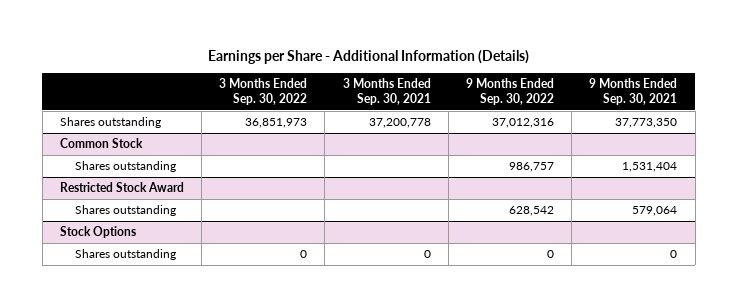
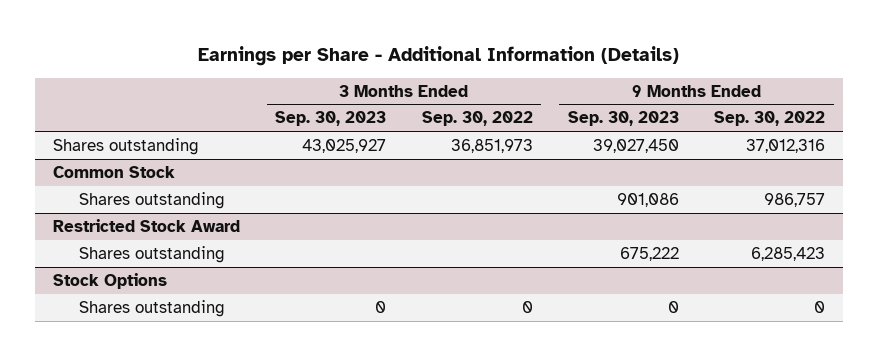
[342,78,431,105] 3 Months Ended Sep. 30, 2021 -> none
[589,78,678,105] 9 Months Ended Sep. 30, 2021 -> none
none -> [275,111,387,127] Sep. 30, 2023
none -> [567,111,679,127] Sep. 30, 2023
[508,206,554,217] 628,542 -> [751,247,826,262] 6,285,423

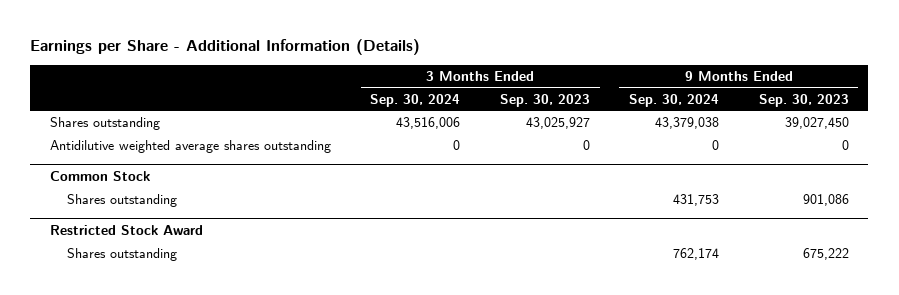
[421,111,533,127] Sep. 30, 2022 -> none
[714,111,826,127] Sep. 30, 2022 -> none
none -> [370,93,461,107] Sep. 30, 2024
none -> [629,93,720,107] Sep. 30, 2024
none -> [50,140,332,154] Antidilutive weighted average shares outstanding
[53,273,168,290] Stock Options -> none
[79,300,226,318] Shares outstanding -> none

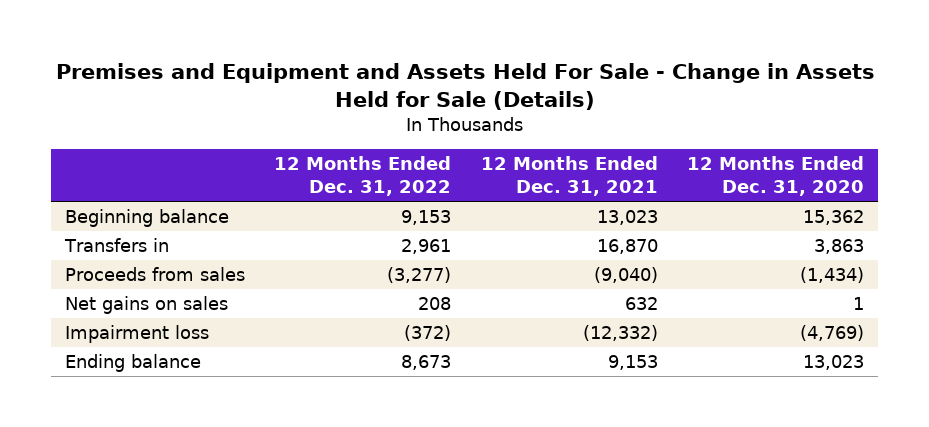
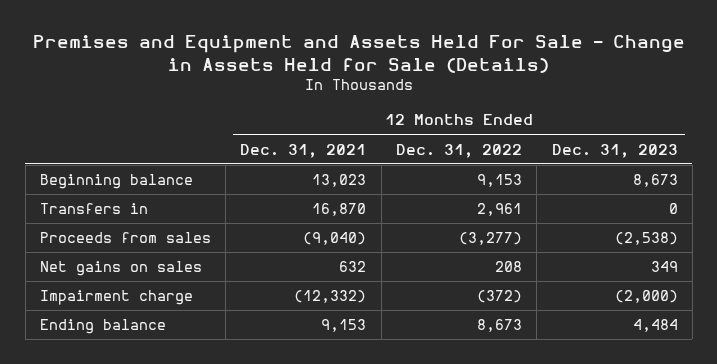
[686,156,864,197] 12 Months Ended Dec. 31, 2020 -> none
none -> [551,143,678,158] Dec. 31, 2023
[65,325,210,344] Impairment loss -> [39,290,193,306] Impairment charge

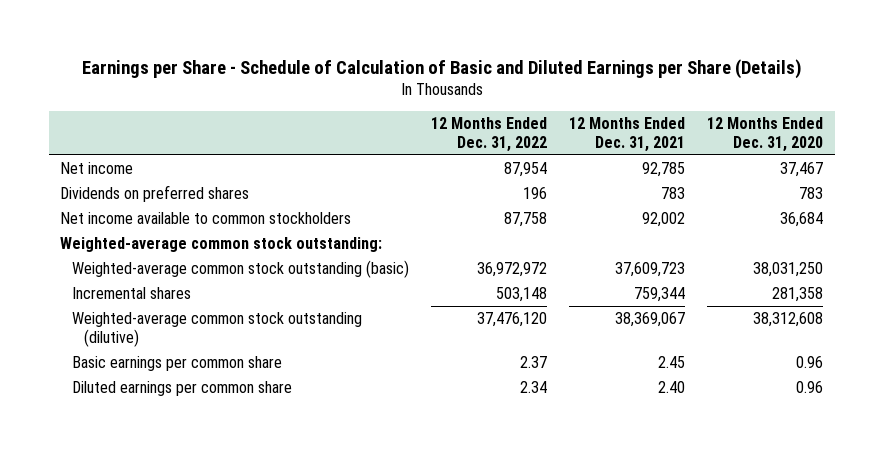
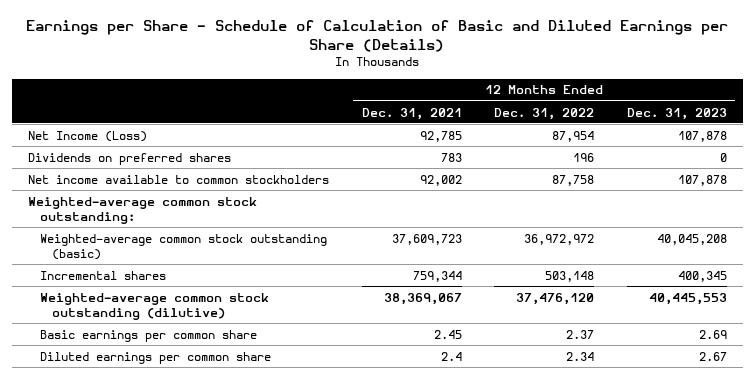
[707,117,824,152] 12 Months Ended Dec. 31, 2020 -> none
none -> [626,107,727,120] Dec. 31, 2023
[59,162,133,175] Net income -> [28,130,148,142] Net Income (Loss)
[658,381,686,394] 2.40 -> [440,351,462,361] 2.4

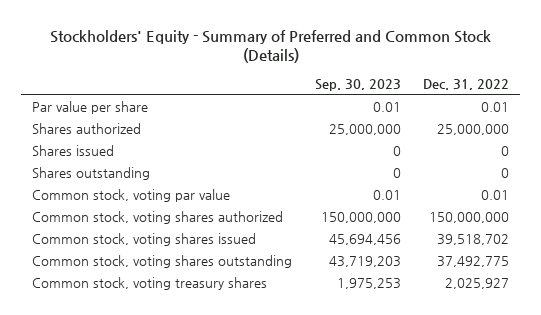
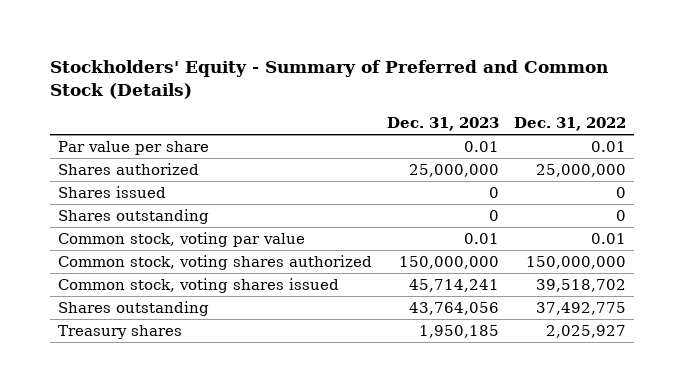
[314,79,401,92] Sep. 30, 2023 -> none
none -> [387,117,500,132] Dec. 31, 2023
[32,255,293,269] Common stock, voting shares outstanding -> [57,301,209,317] Shares outstanding
[32,277,268,291] Common stock, voting treasury shares -> [57,325,182,340] Treasury shares

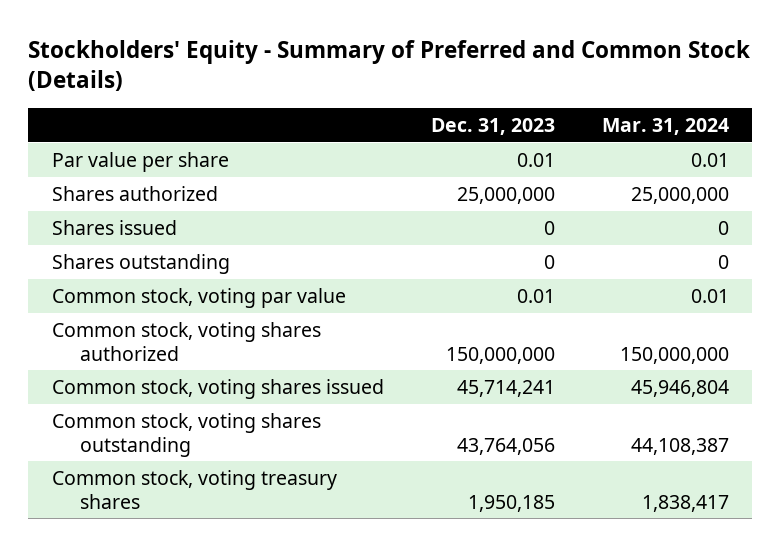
[514,117,627,132] Dec. 31, 2022 -> none
none -> [601,117,729,135] Mar. 31, 2024
[57,301,209,317] Shares outstanding -> [51,412,321,457] Common stock, voting shares outstanding
[57,325,182,340] Treasury shares -> [51,469,337,509] Common stock, voting treasury shares

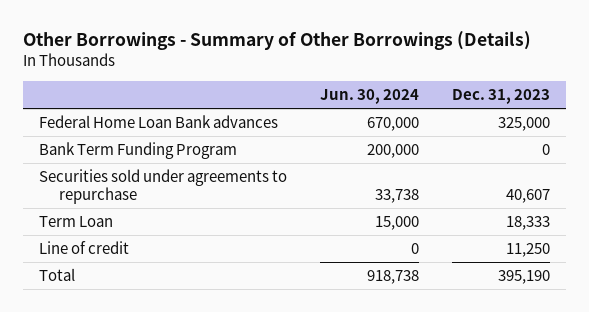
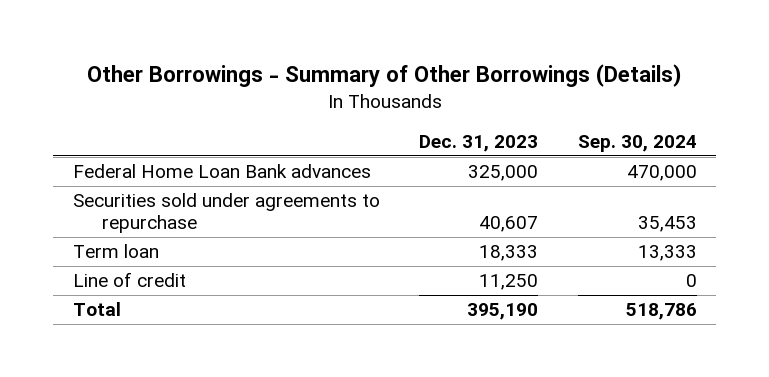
[319,89,419,105] Jun. 30, 2024 -> none
none -> [577,135,697,153] Sep. 30, 2024
[38,141,237,159] Bank Term Funding Program -> none
[38,215,113,227] Term Loan -> [72,244,159,259] Term loan

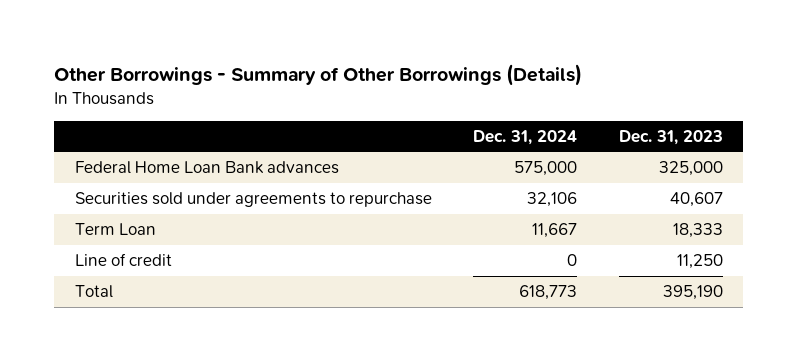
[577,135,697,153] Sep. 30, 2024 -> none
none -> [473,129,578,145] Dec. 31, 2024
[72,244,159,259] Term loan -> [74,223,156,236] Term Loan

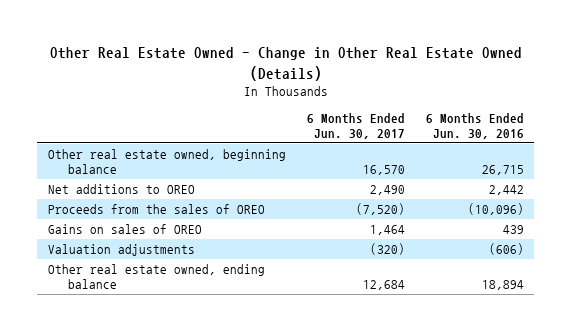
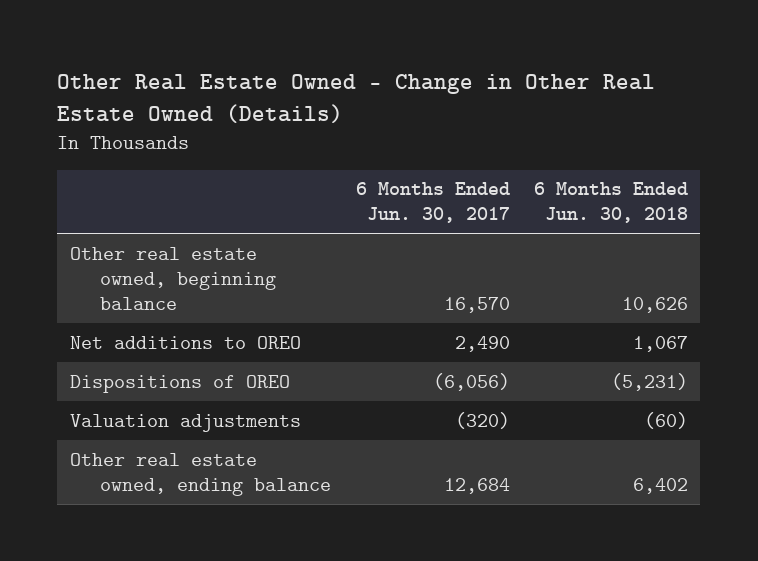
[425,113,524,140] 6 Months Ended Jun. 30, 2016 -> none
none -> [534,182,689,224] 6 Months Ended Jun. 30, 2018
[47,203,265,214] Proceeds from the sales of OREO -> none
[47,223,202,234] Gains on sales of OREO -> none
none -> [69,374,290,393] Dispositions of OREO

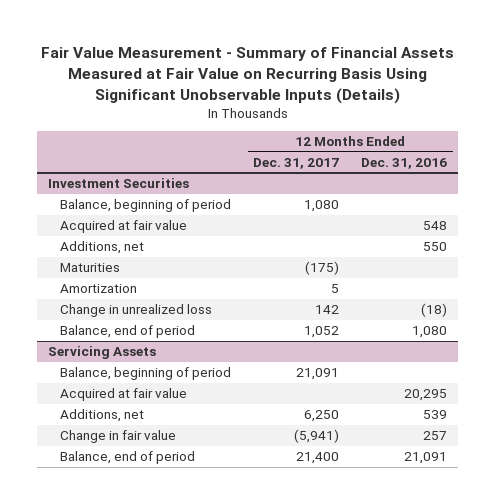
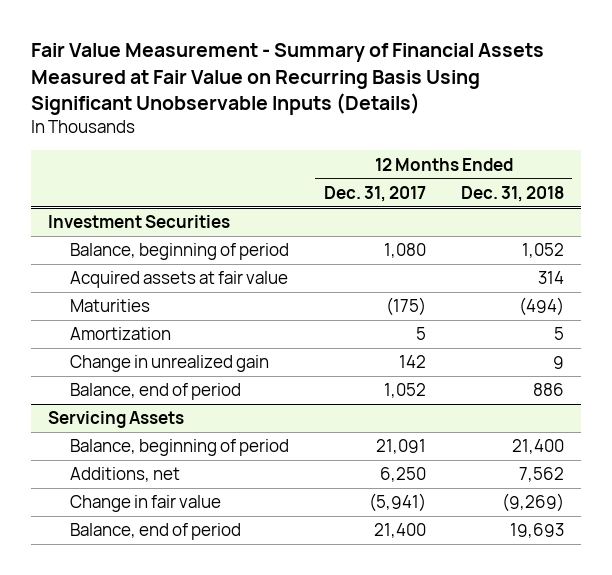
[361,157,448,169] Dec. 31, 2016 -> none
none -> [460,185,564,202] Dec. 31, 2018
[59,241,144,255] Additions, net -> none
[59,220,187,234] Acquired at fair value -> [70,271,289,289] Acquired assets at fair value
[59,304,212,318] Change in unrealized loss -> [70,355,270,373] Change in unrealized gain
[59,388,187,402] Acquired at fair value -> none

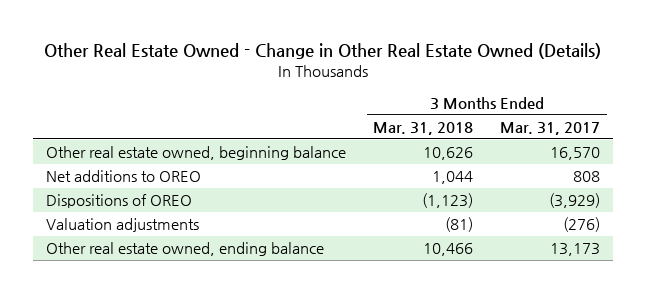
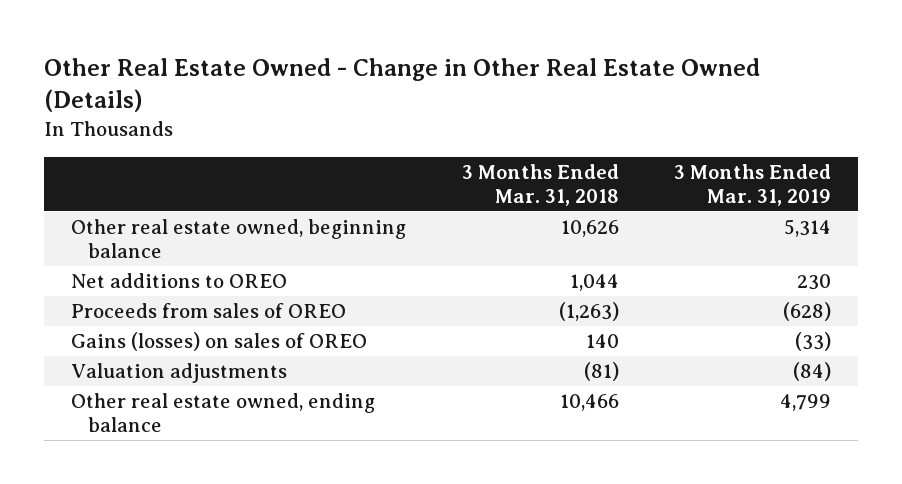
[500,121,601,135] Mar. 31, 2017 -> none
none -> [673,163,831,206] 3 Months Ended Mar. 31, 2019
[46,194,193,209] Dispositions of OREO -> none
none -> [71,303,347,319] Proceeds from sales of OREO
none -> [71,332,368,352] Gains (losses) on sales of OREO

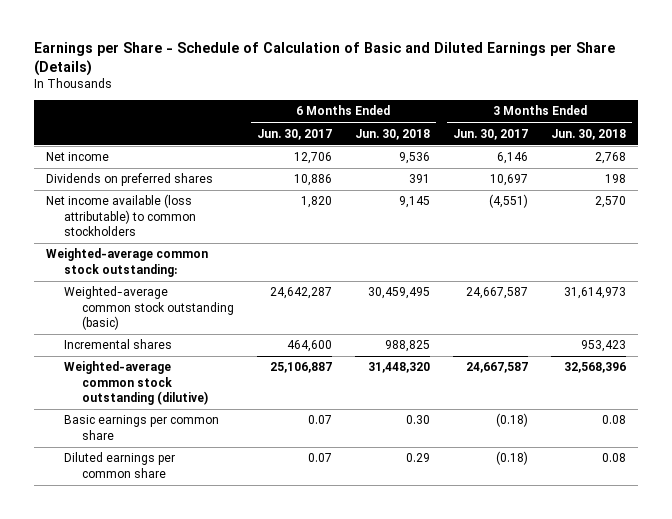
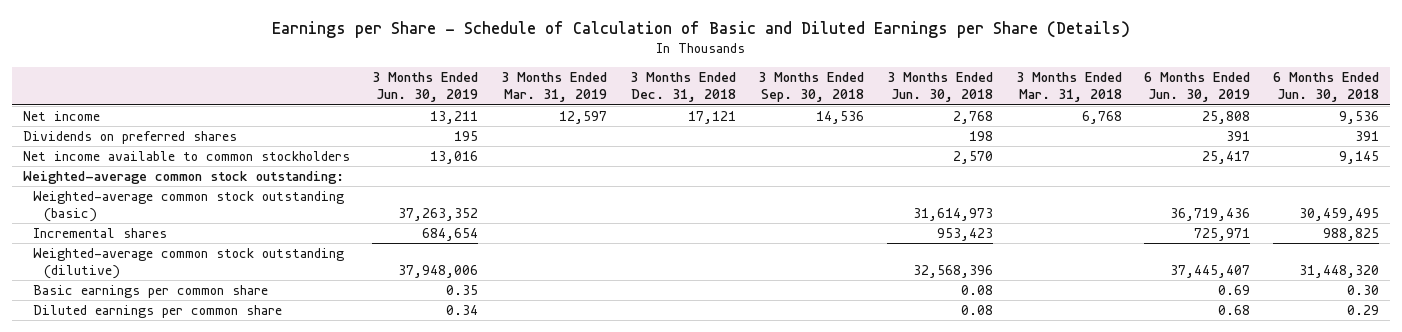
[256,128,332,140] Jun. 30, 2017 -> none
[453,128,529,140] Jun. 30, 2017 -> none
none -> [372,72,479,103] 3 Months Ended Jun. 30, 2019
none -> [501,72,608,103] 3 Months Ended Mar. 31, 2019
none -> [629,72,736,103] 3 Months Ended Dec. 31, 2018
none -> [758,72,865,103] 3 Months Ended Sep. 30, 2018
none -> [1015,72,1122,103] 3 Months Ended Mar. 31, 2018
none -> [1144,72,1251,103] 6 Months Ended Jun. 30, 2019
[45,194,196,236] Net income available (loss attributable) to common stockholders -> [22,151,350,162] Net income available to common stockholders

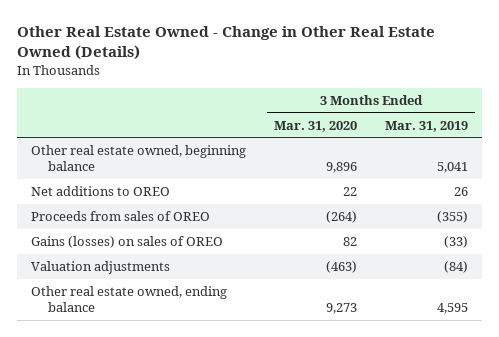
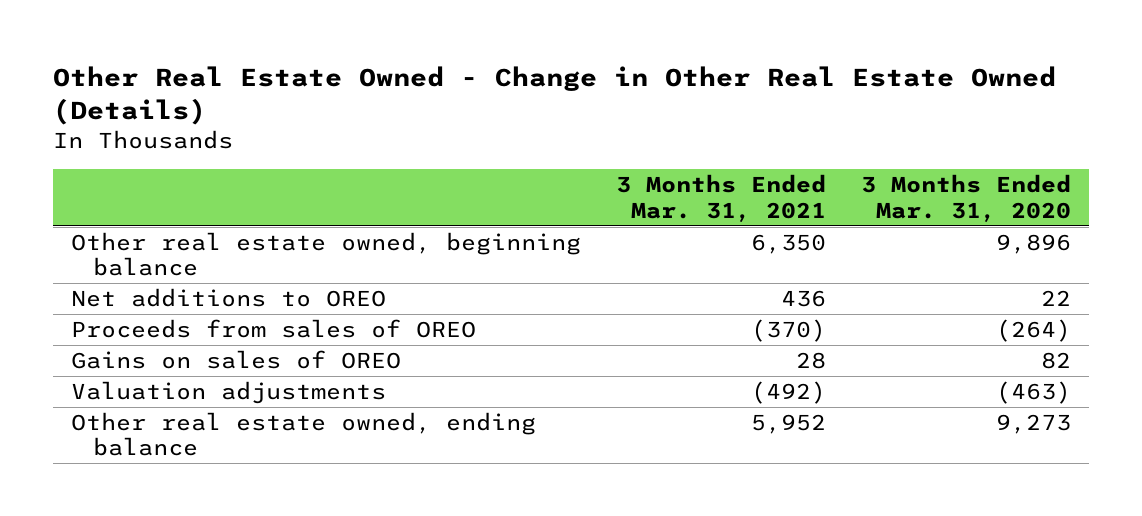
[385,120,469,132] Mar. 31, 2019 -> none
none -> [615,174,826,222] 3 Months Ended Mar. 31, 2021
[30,236,223,249] Gains (losses) on sales of OREO -> [70,350,401,370] Gains on sales of OREO

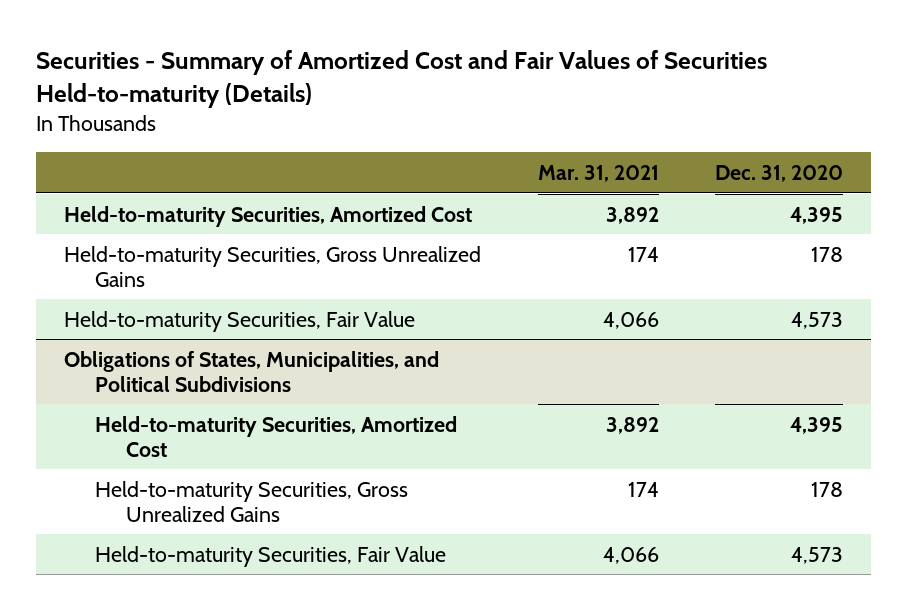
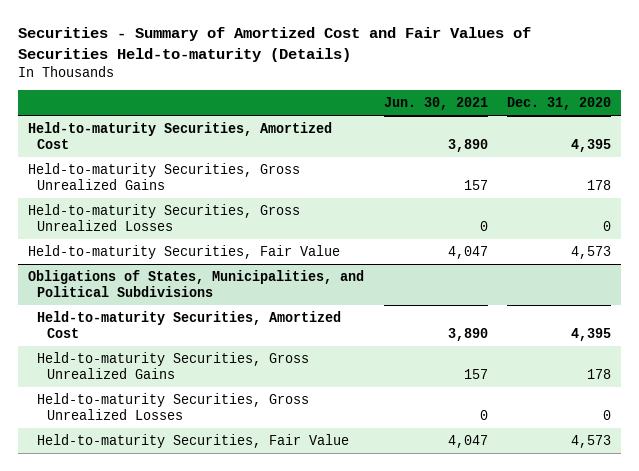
[537,164,659,182] Mar. 31, 2021 -> none
none -> [383,96,488,110] Jun. 30, 2021
none -> [27,203,300,231] Held-to-maturity Securities, Gross Unrealized Losses
none -> [37,392,310,420] Held-to-maturity Securities, Gross Unrealized Losses

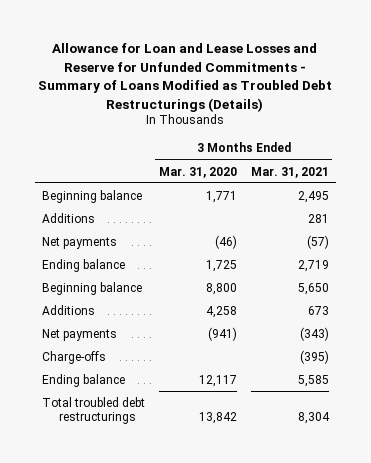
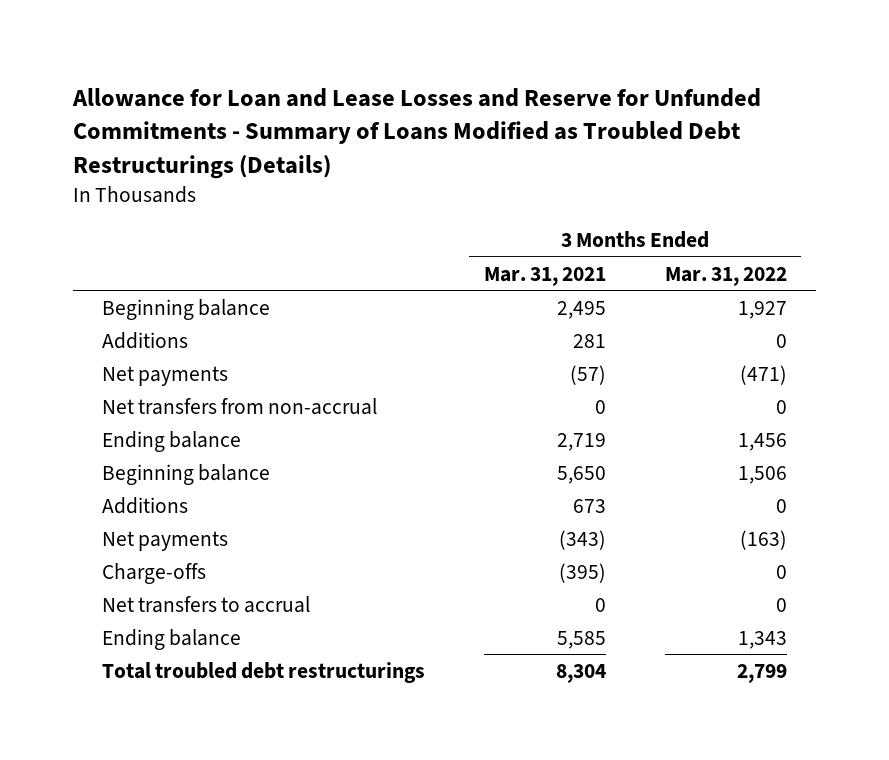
[158,166,237,178] Mar. 31, 2020 -> none
none -> [664,266,787,286] Mar. 31, 2022
none -> [102,397,378,415] Net transfers from non-accrual
none -> [102,595,311,613] Net transfers to accrual

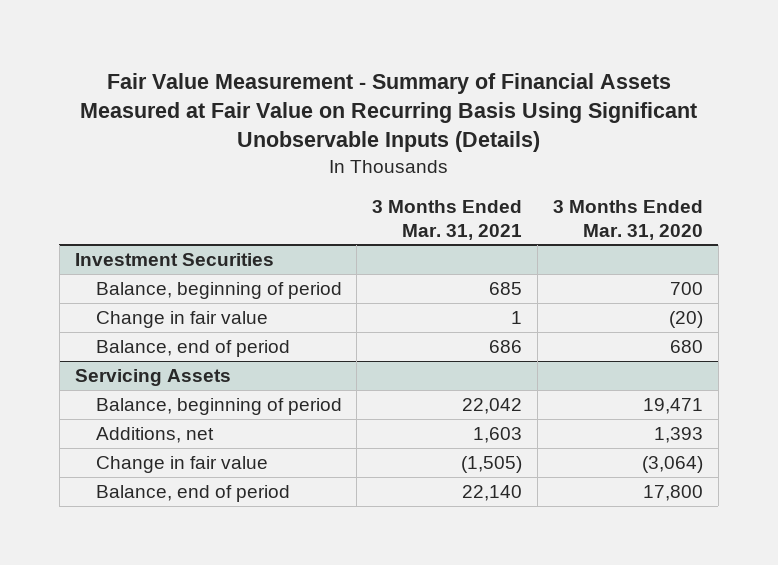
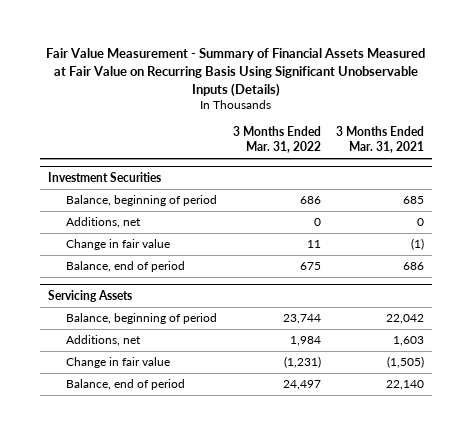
[552,199,703,240] 3 Months Ended Mar. 31, 2020 -> none
none -> [232,126,321,154] 3 Months Ended Mar. 31, 2022
none -> [65,217,141,229] Additions, net
[511,310,523,324] 1 -> [411,238,425,251] (1)

